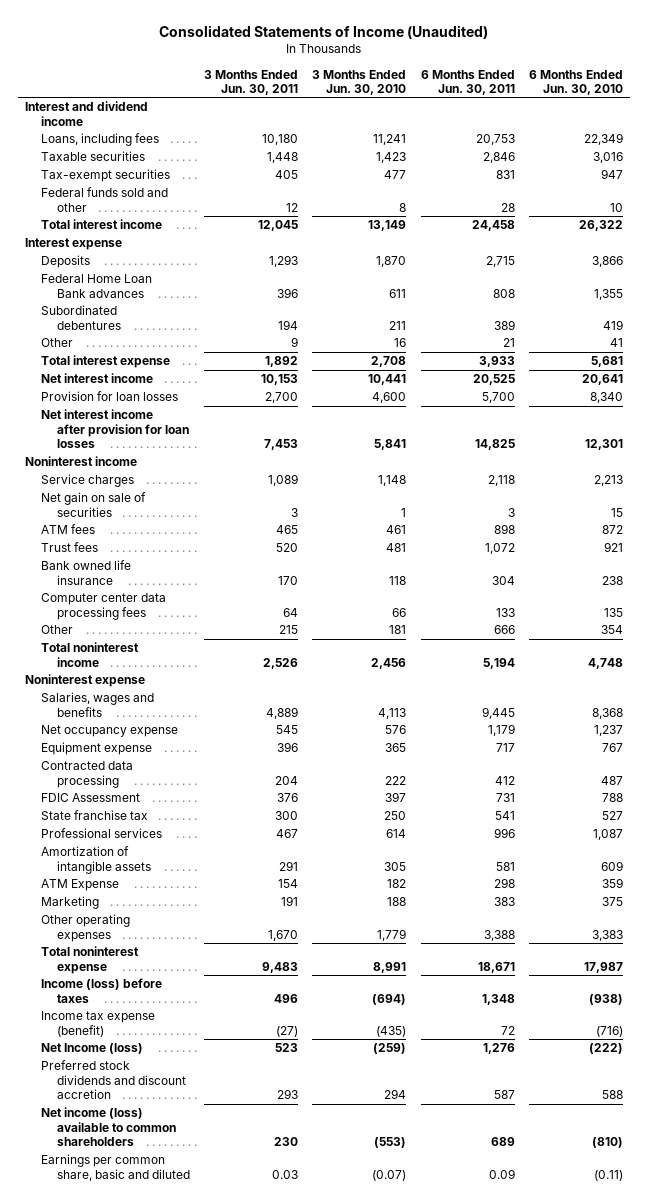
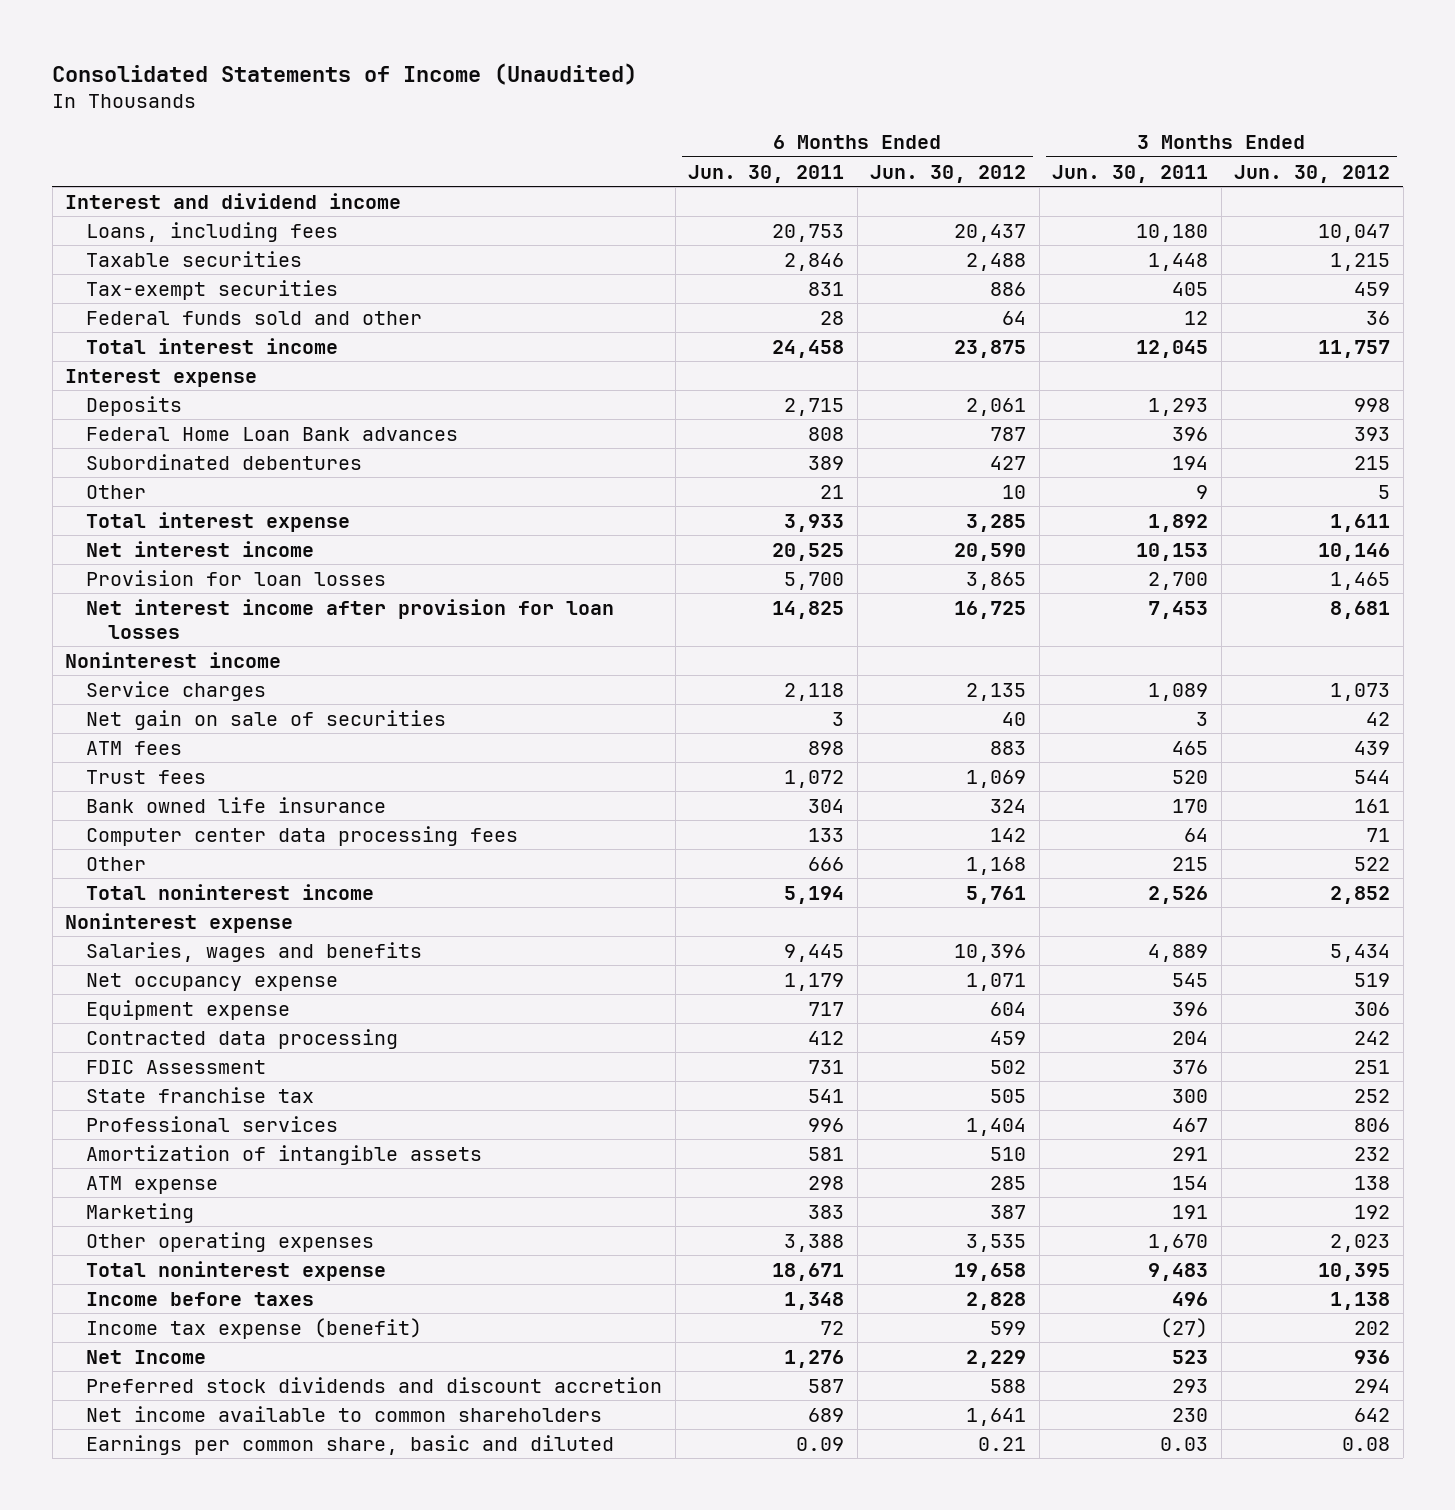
[312,69,407,95] 3 Months Ended Jun. 30, 2010 -> none
[528,69,623,95] 6 Months Ended Jun. 30, 2010 -> none
none -> [870,164,1027,183] Jun. 30, 2012
none -> [1234,164,1391,183] Jun. 30, 2012
[41,879,120,892] ATM Expense -> [86,1175,219,1194] ATM expense
[41,978,163,1003] Income (loss) before taxes -> [86,1291,315,1306] Income before taxes
[41,1043,144,1055] Net Income (loss) -> [86,1349,207,1364] Net Income
[41,1107,177,1146] Net income (loss) available to common shareholders -> [86,1405,603,1422] Net income available to common shareholders

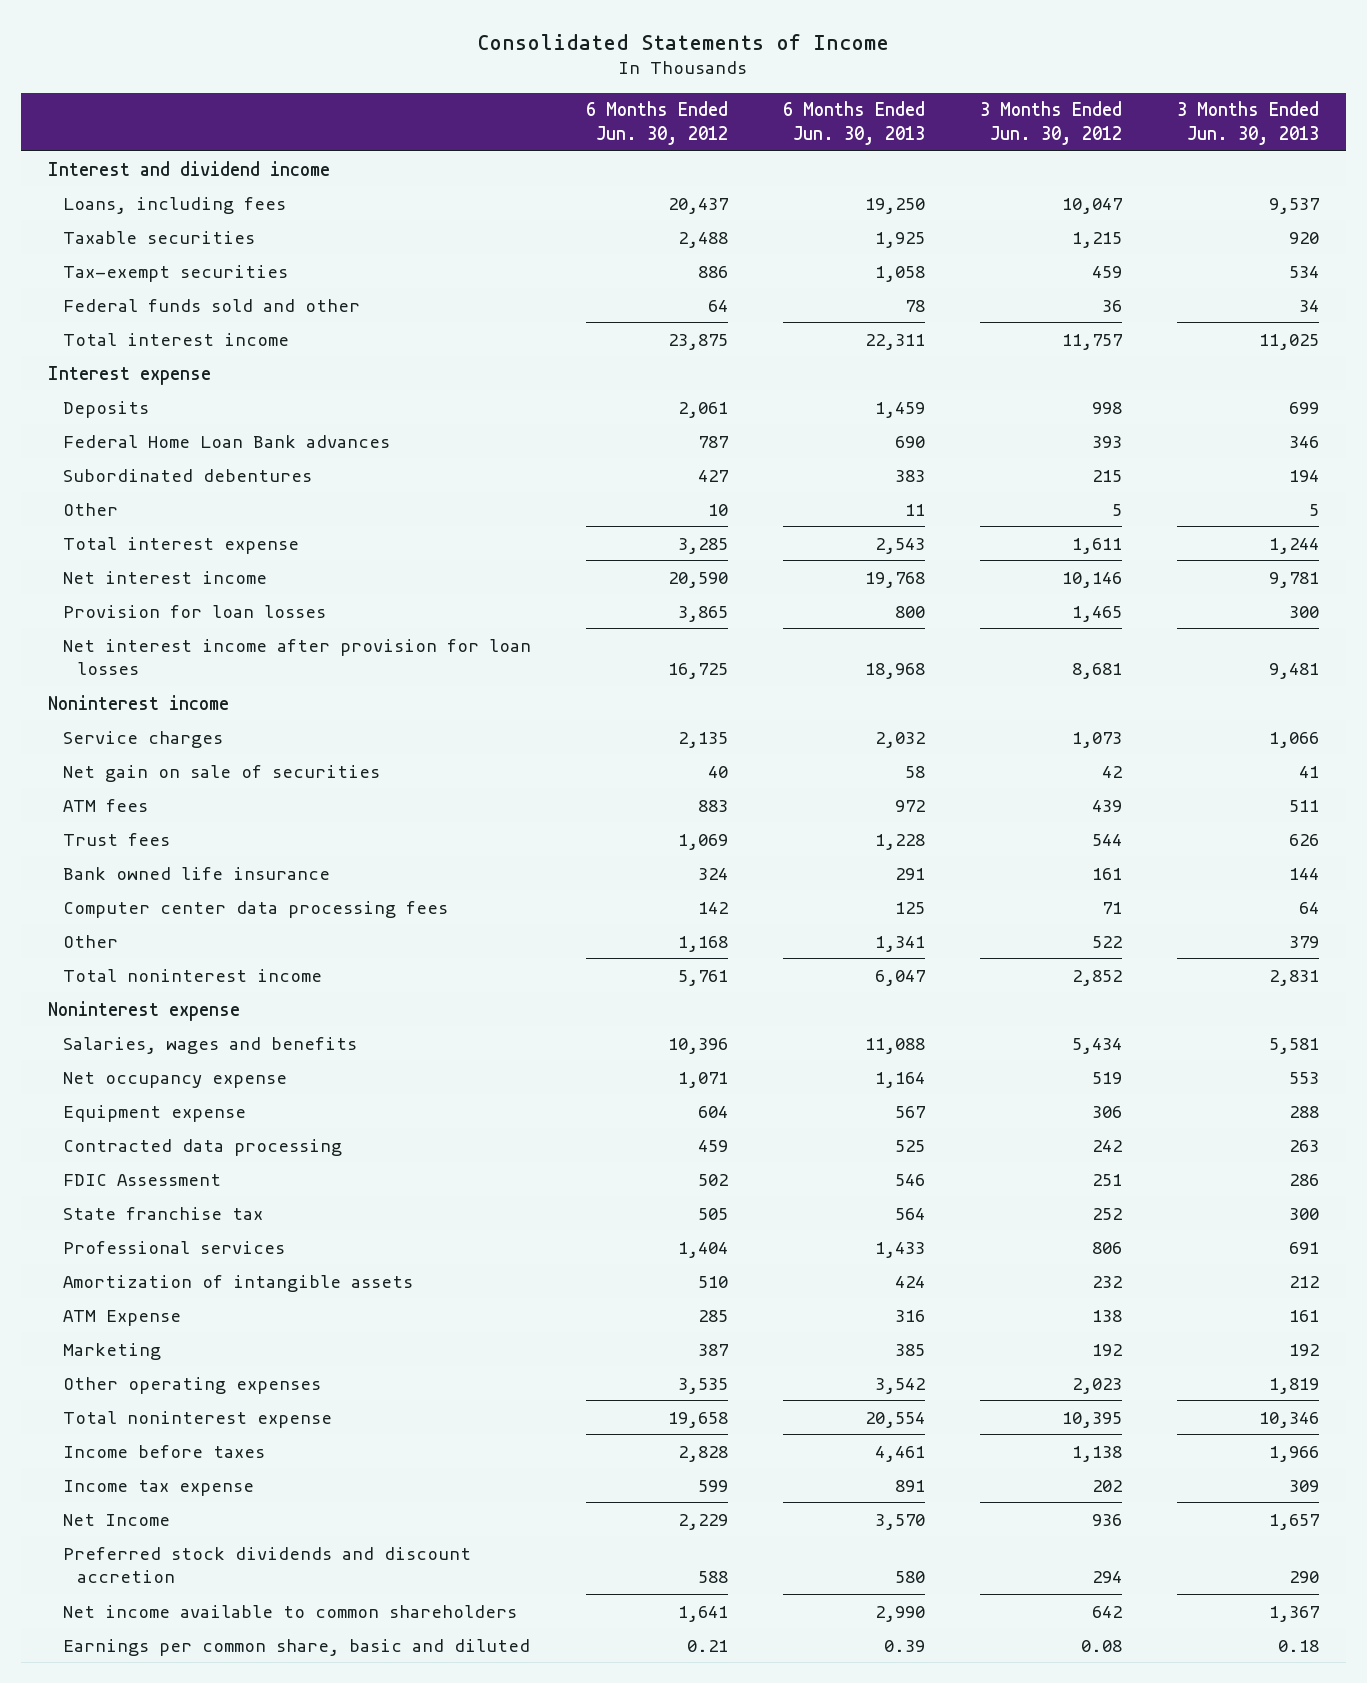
[52,63,638,86] Consolidated Statements of Income (Unaudited) -> [477,33,890,50] Consolidated Statements of Income
[688,164,845,183] Jun. 30, 2011 -> none
[1052,164,1209,183] Jun. 30, 2011 -> none
none -> [782,101,925,146] 6 Months Ended Jun. 30, 2013
none -> [1176,101,1319,146] 3 Months Ended Jun. 30, 2013
[86,1175,219,1194] ATM expense -> [62,1309,181,1326] ATM Expense
[86,1317,423,1339] Income tax expense (benefit) -> [62,1479,254,1496] Income tax expense

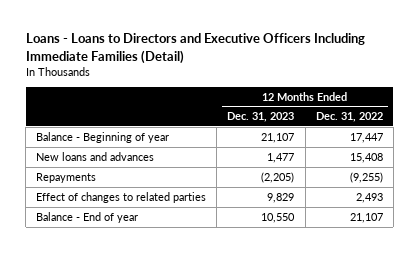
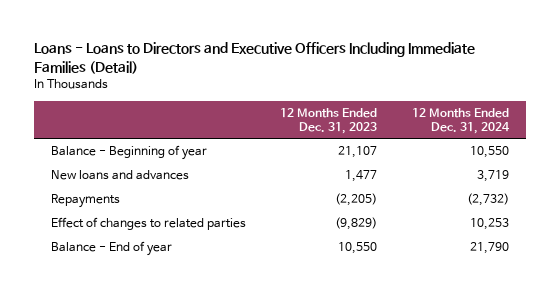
[315,112,383,123] Dec. 31, 2022 -> none
none -> [411,107,510,134] 12 Months Ended Dec. 31, 2024
[267,192,295,203] 9,829 -> [335,217,378,231] (9,829)

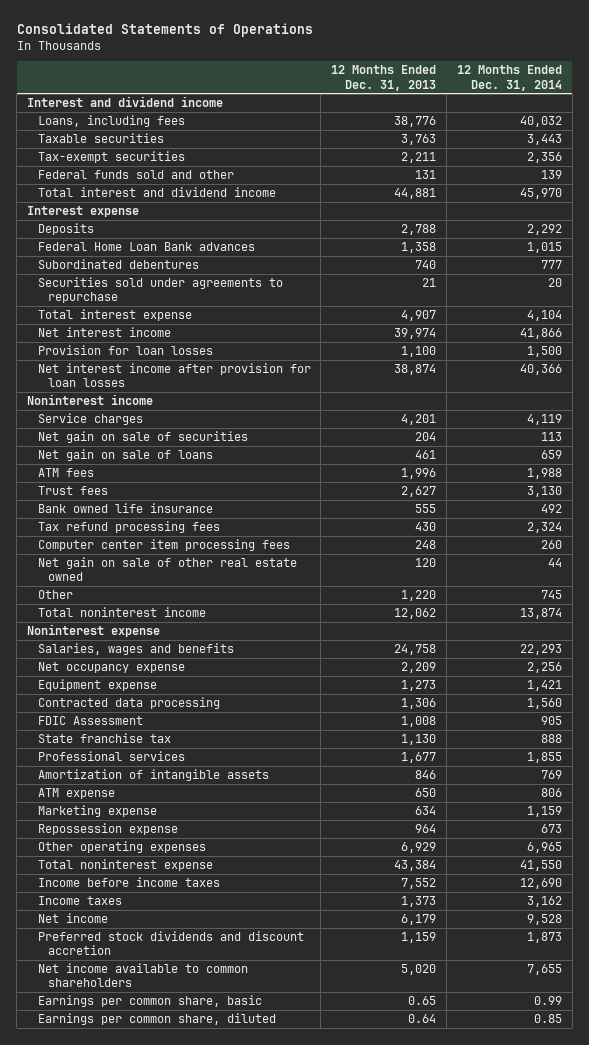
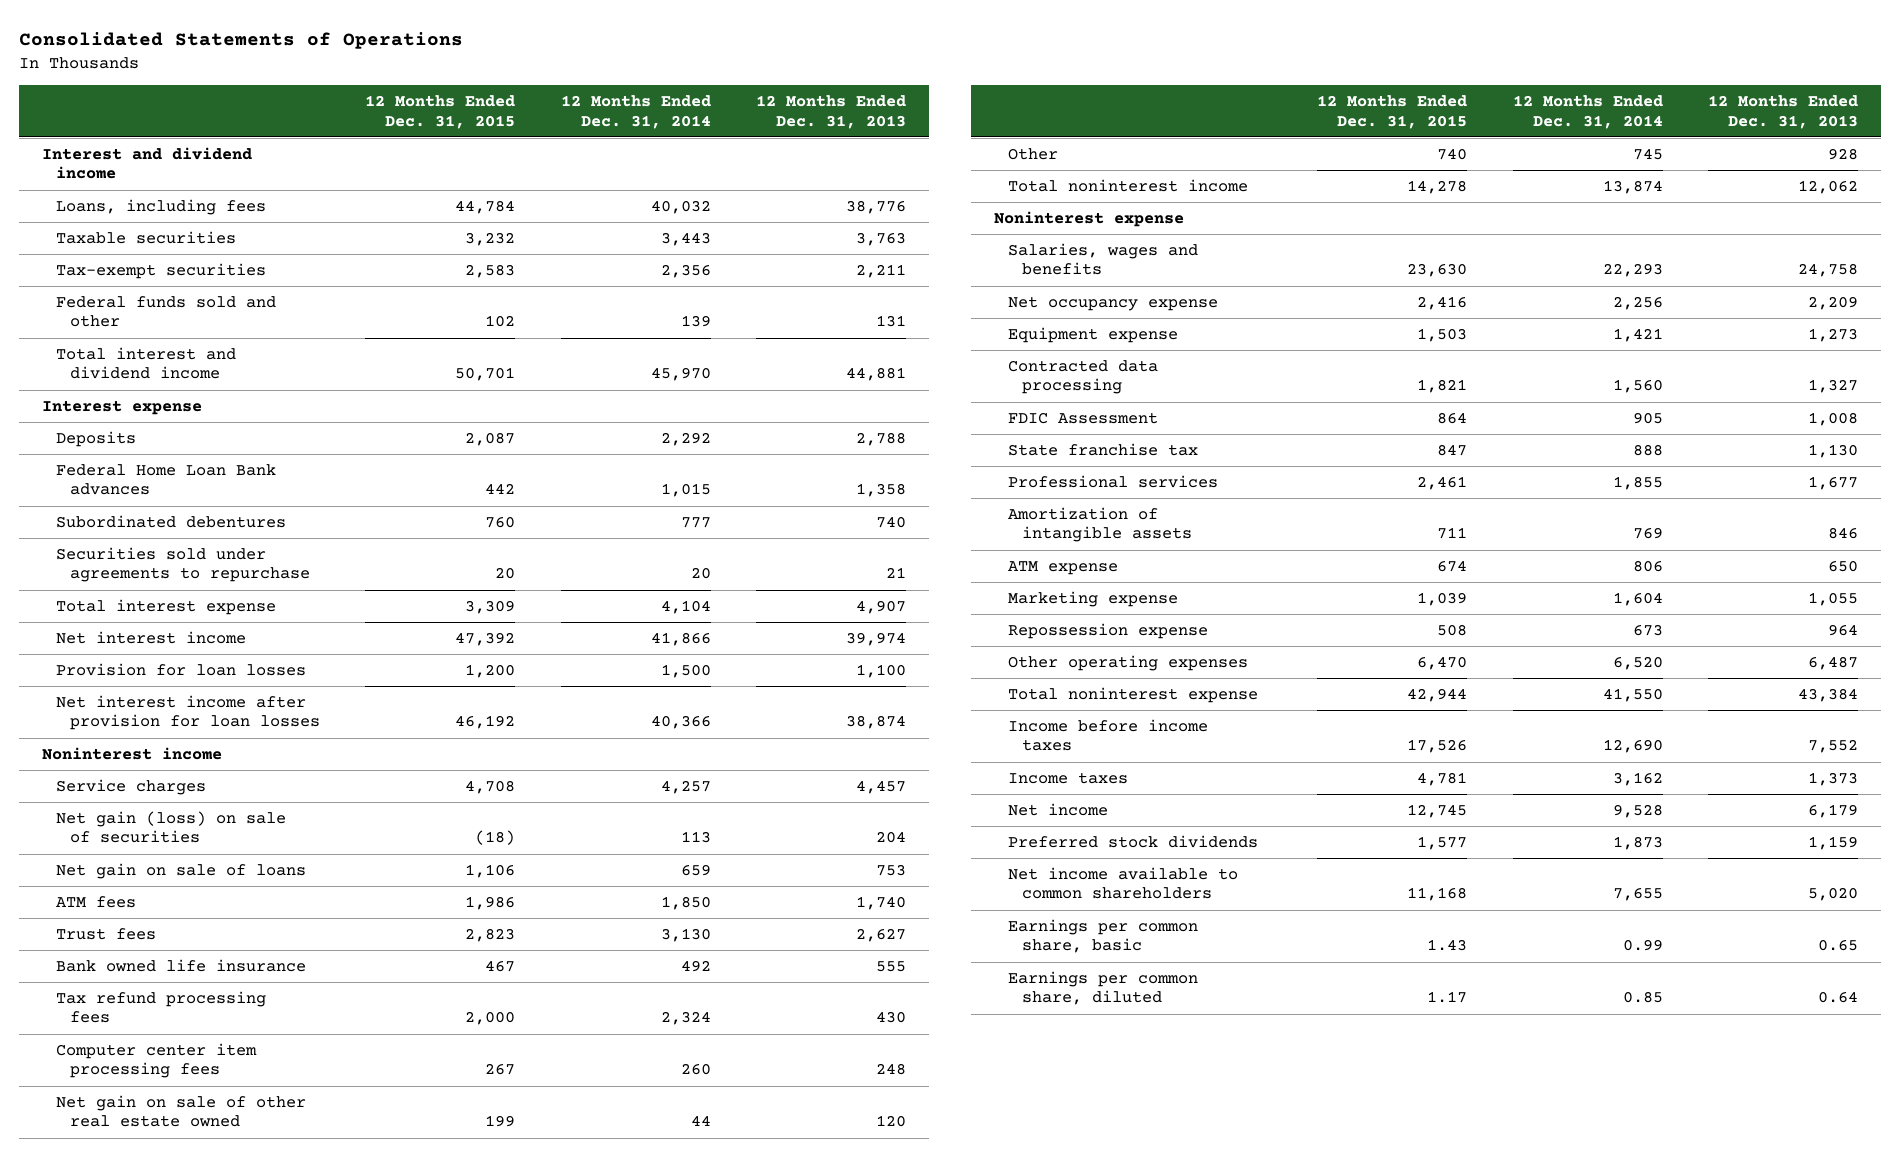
none -> [365,95,516,129] 12 Months Ended Dec. 31, 2015
[401,414,437,426] 4,201 -> [856,779,907,794] 4,457
[526,414,562,426] 4,119 -> [660,779,711,794] 4,257
[37,431,248,444] Net gain on sale of securities -> [55,810,286,844] Net gain (loss) on sale of securities
[415,450,437,460] 461 -> [876,863,907,876] 753
[401,468,437,480] 1,996 -> [856,895,907,910] 1,740
[526,468,562,480] 1,988 -> [660,895,711,910] 1,850
[401,590,437,602] 1,220 -> [1828,147,1859,160] 928
[401,698,437,710] 1,306 -> [1808,379,1859,394] 1,327
[415,806,437,816] 634 -> [1808,591,1859,606] 1,055
[526,806,562,818] 1,159 -> [1612,591,1663,606] 1,604
[401,842,437,854] 6,929 -> [1808,655,1859,670] 6,487
[526,842,562,854] 6,965 -> [1612,655,1663,670] 6,520
[37,931,304,956] Preferred stock dividends and discount accretion -> [1007,834,1258,848] Preferred stock dividends

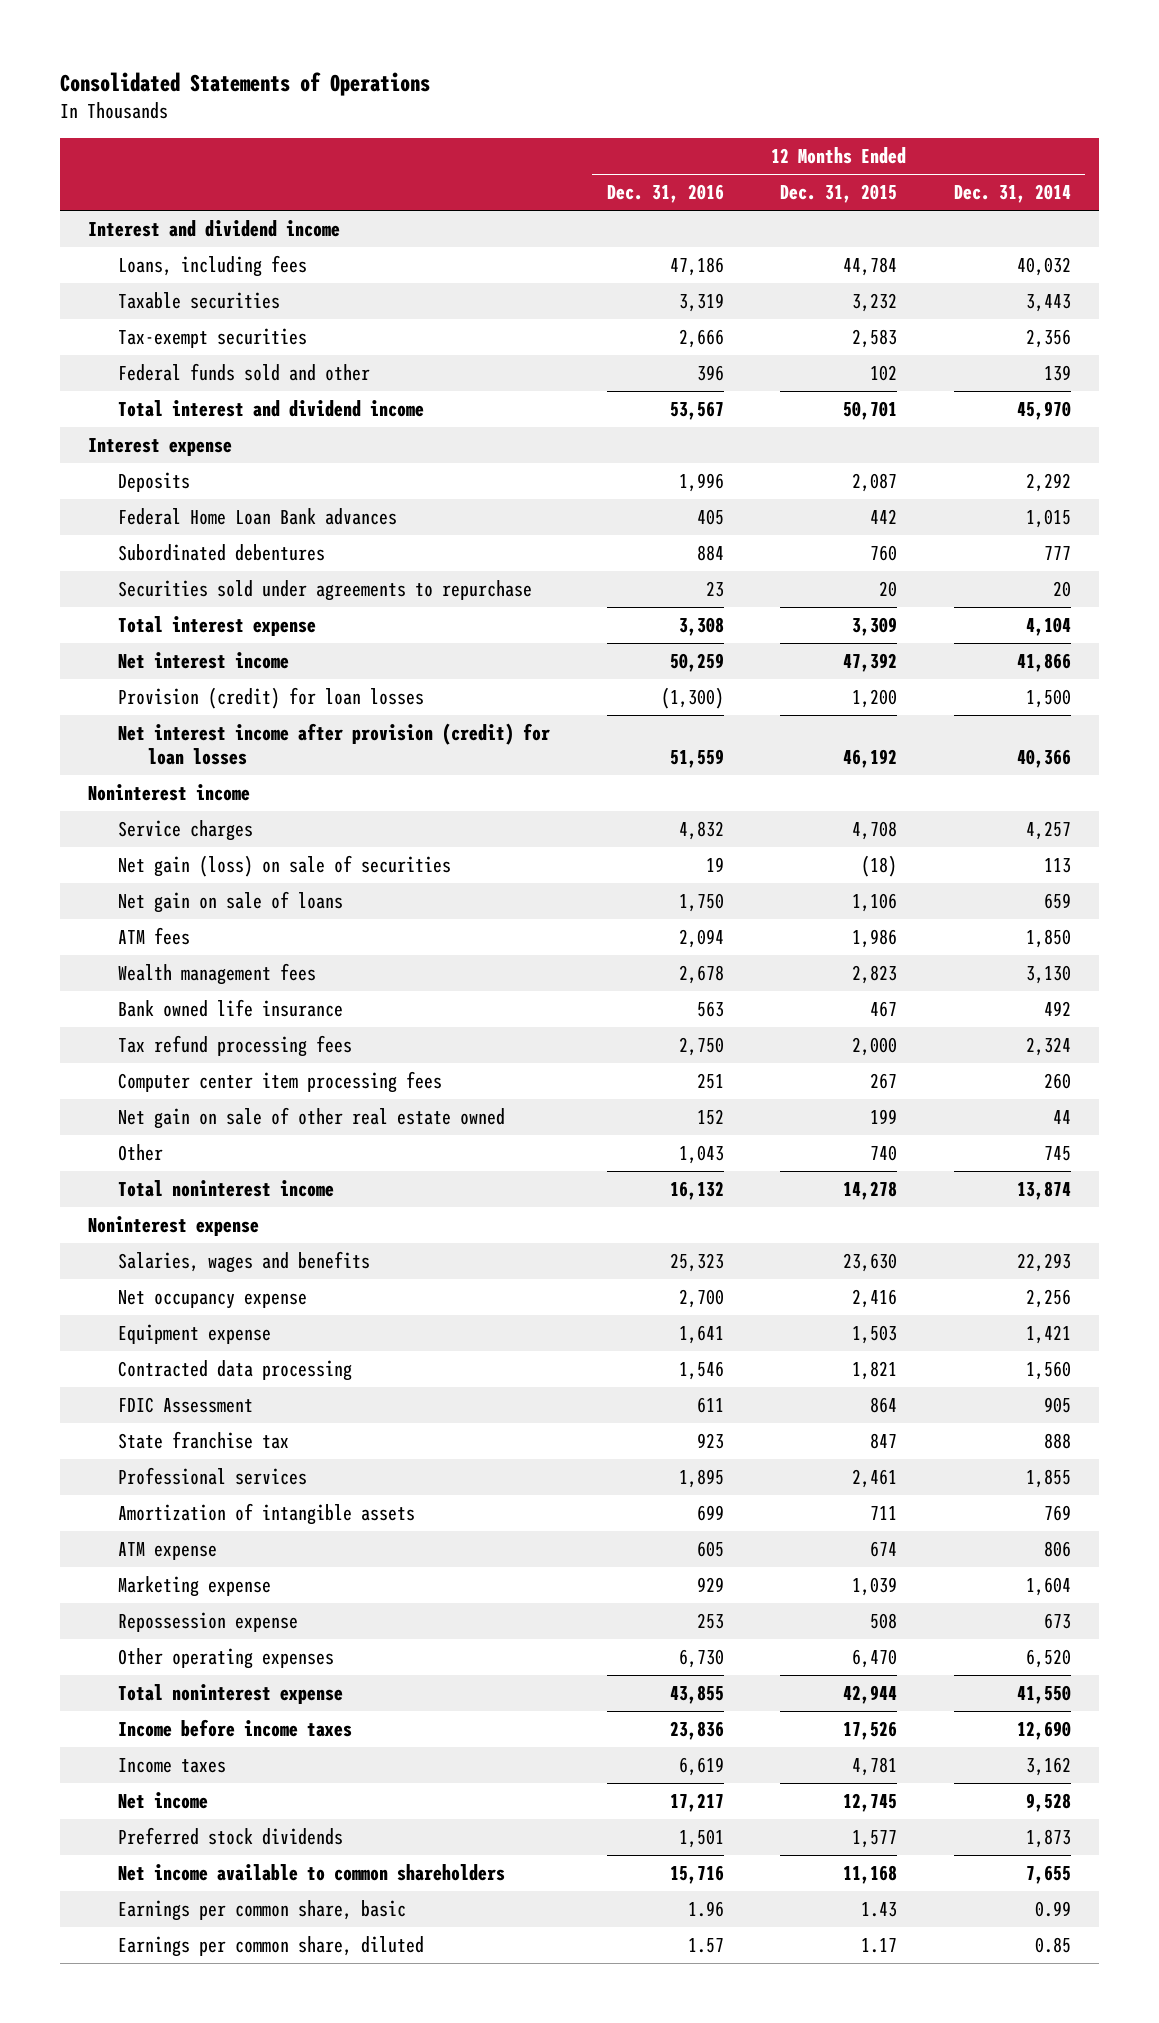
[756,95,907,129] 12 Months Ended Dec. 31, 2013 -> none
none -> [606,184,724,204] Dec. 31, 2016
[55,662,306,676] Provision for loan losses -> [117,687,424,710] Provision (credit) for loan losses
[55,694,321,731] Net interest income after provision for loan losses -> [117,723,550,766] Net interest income after provision (credit) for loan losses
[55,927,156,940] Trust fees -> [117,963,316,986] Wealth management fees

